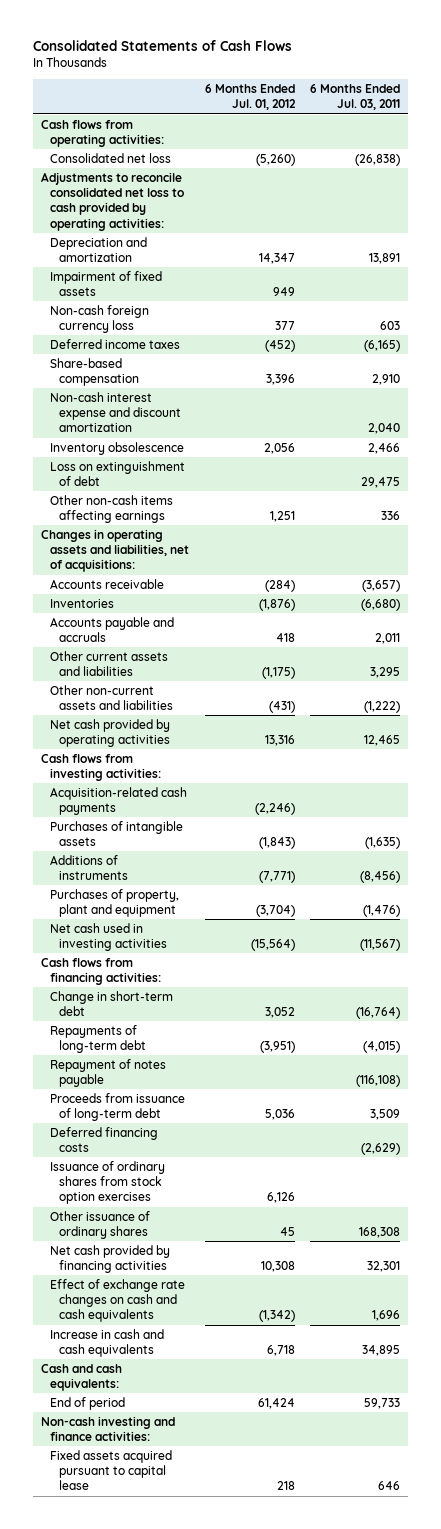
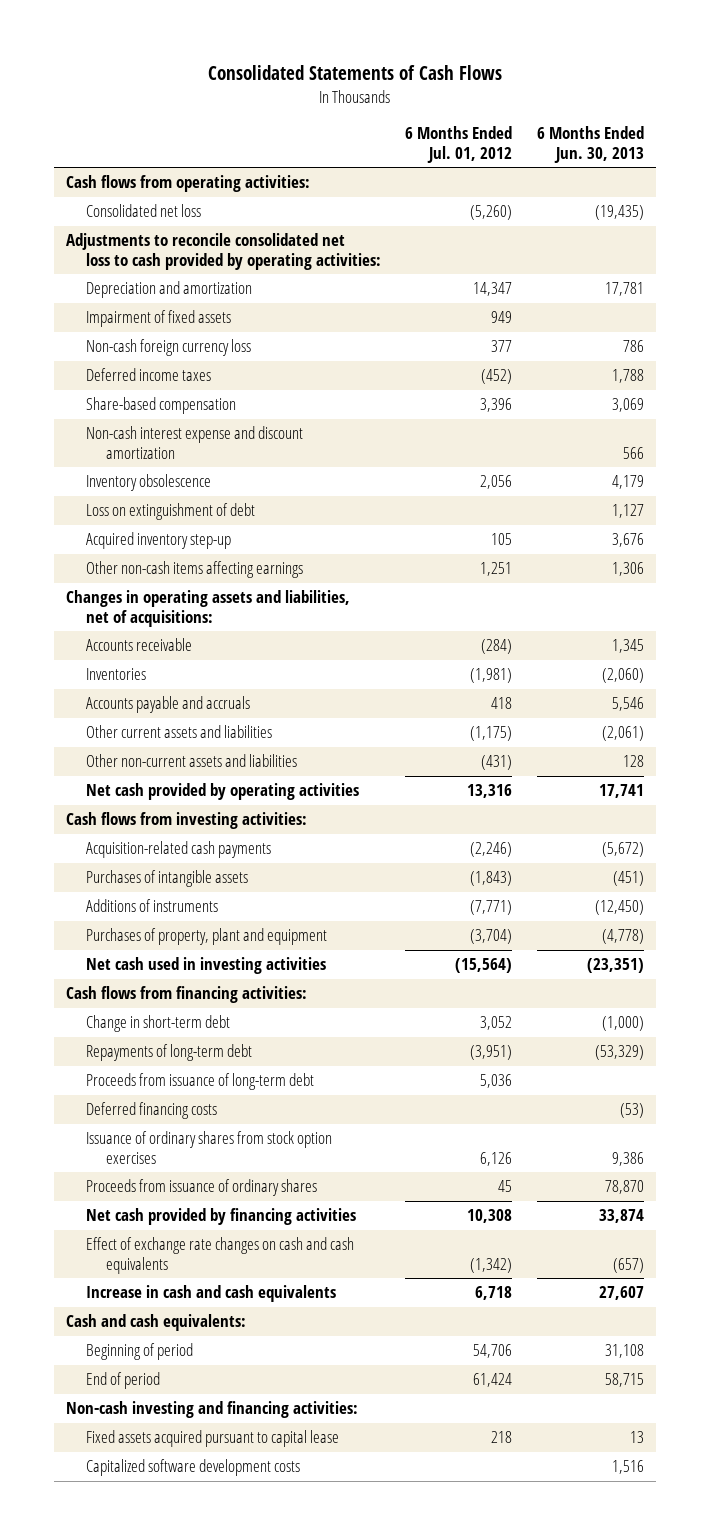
[310,83,401,111] 6 Months Ended Jul. 03, 2011 -> none
none -> [536,126,644,163] 6 Months Ended Jun. 30, 2013
none -> [86,532,232,550] Acquired inventory step-up
[258,598,295,611] (1,876) -> [470,668,513,684] (1,981)
[49,1058,166,1088] Repayment of notes payable -> none
[49,1210,150,1240] Other issuance of ordinary shares -> [86,1179,318,1197] Proceeds from issuance of ordinary shares
none -> [86,1343,194,1361] Beginning of period
[40,1415,175,1442] Non-cash investing and finance activities: -> [66,1401,359,1419] Non-cash investing and financing activities:
none -> [86,1459,301,1477] Capitalized software development costs

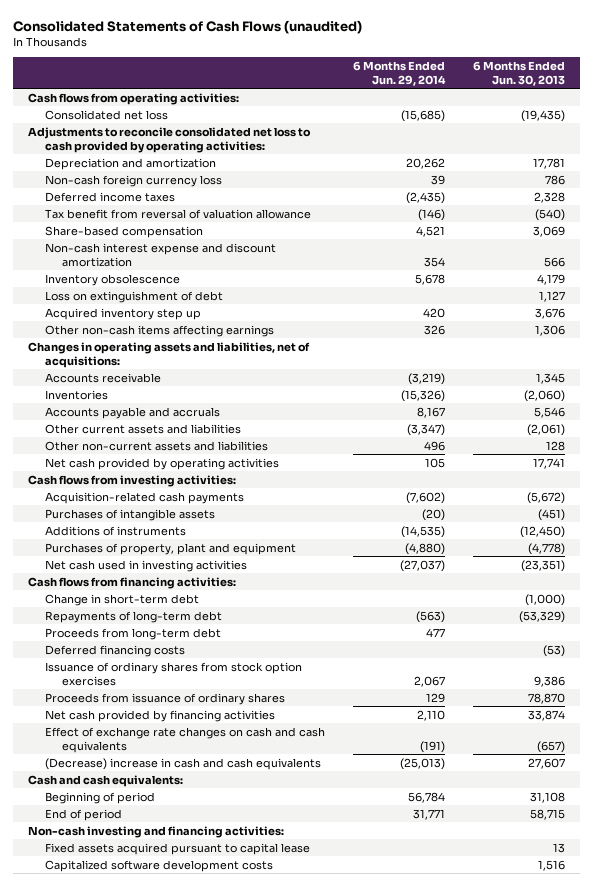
[208,65,503,81] Consolidated Statements of Cash Flows -> [13,19,363,34] Consolidated Statements of Cash Flows (unaudited)
[405,126,513,163] 6 Months Ended Jul. 01, 2012 -> none
none -> [353,60,447,86] 6 Months Ended Jun. 29, 2014
[86,310,232,328] Impairment of fixed assets -> none
[611,369,644,384] 1,788 -> [534,191,566,203] 2,328
none -> [44,208,311,219] Tax benefit from reversal of valuation allowance
[86,532,232,550] Acquired inventory step-up -> [44,307,201,320] Acquired inventory step up
[86,1073,315,1091] Proceeds from issuance of long-term debt -> [44,627,221,640] Proceeds from long-term debt
[86,1285,337,1303] Increase in cash and cash equivalents -> [44,757,321,770] (Decrease) increase in cash and cash equivalents

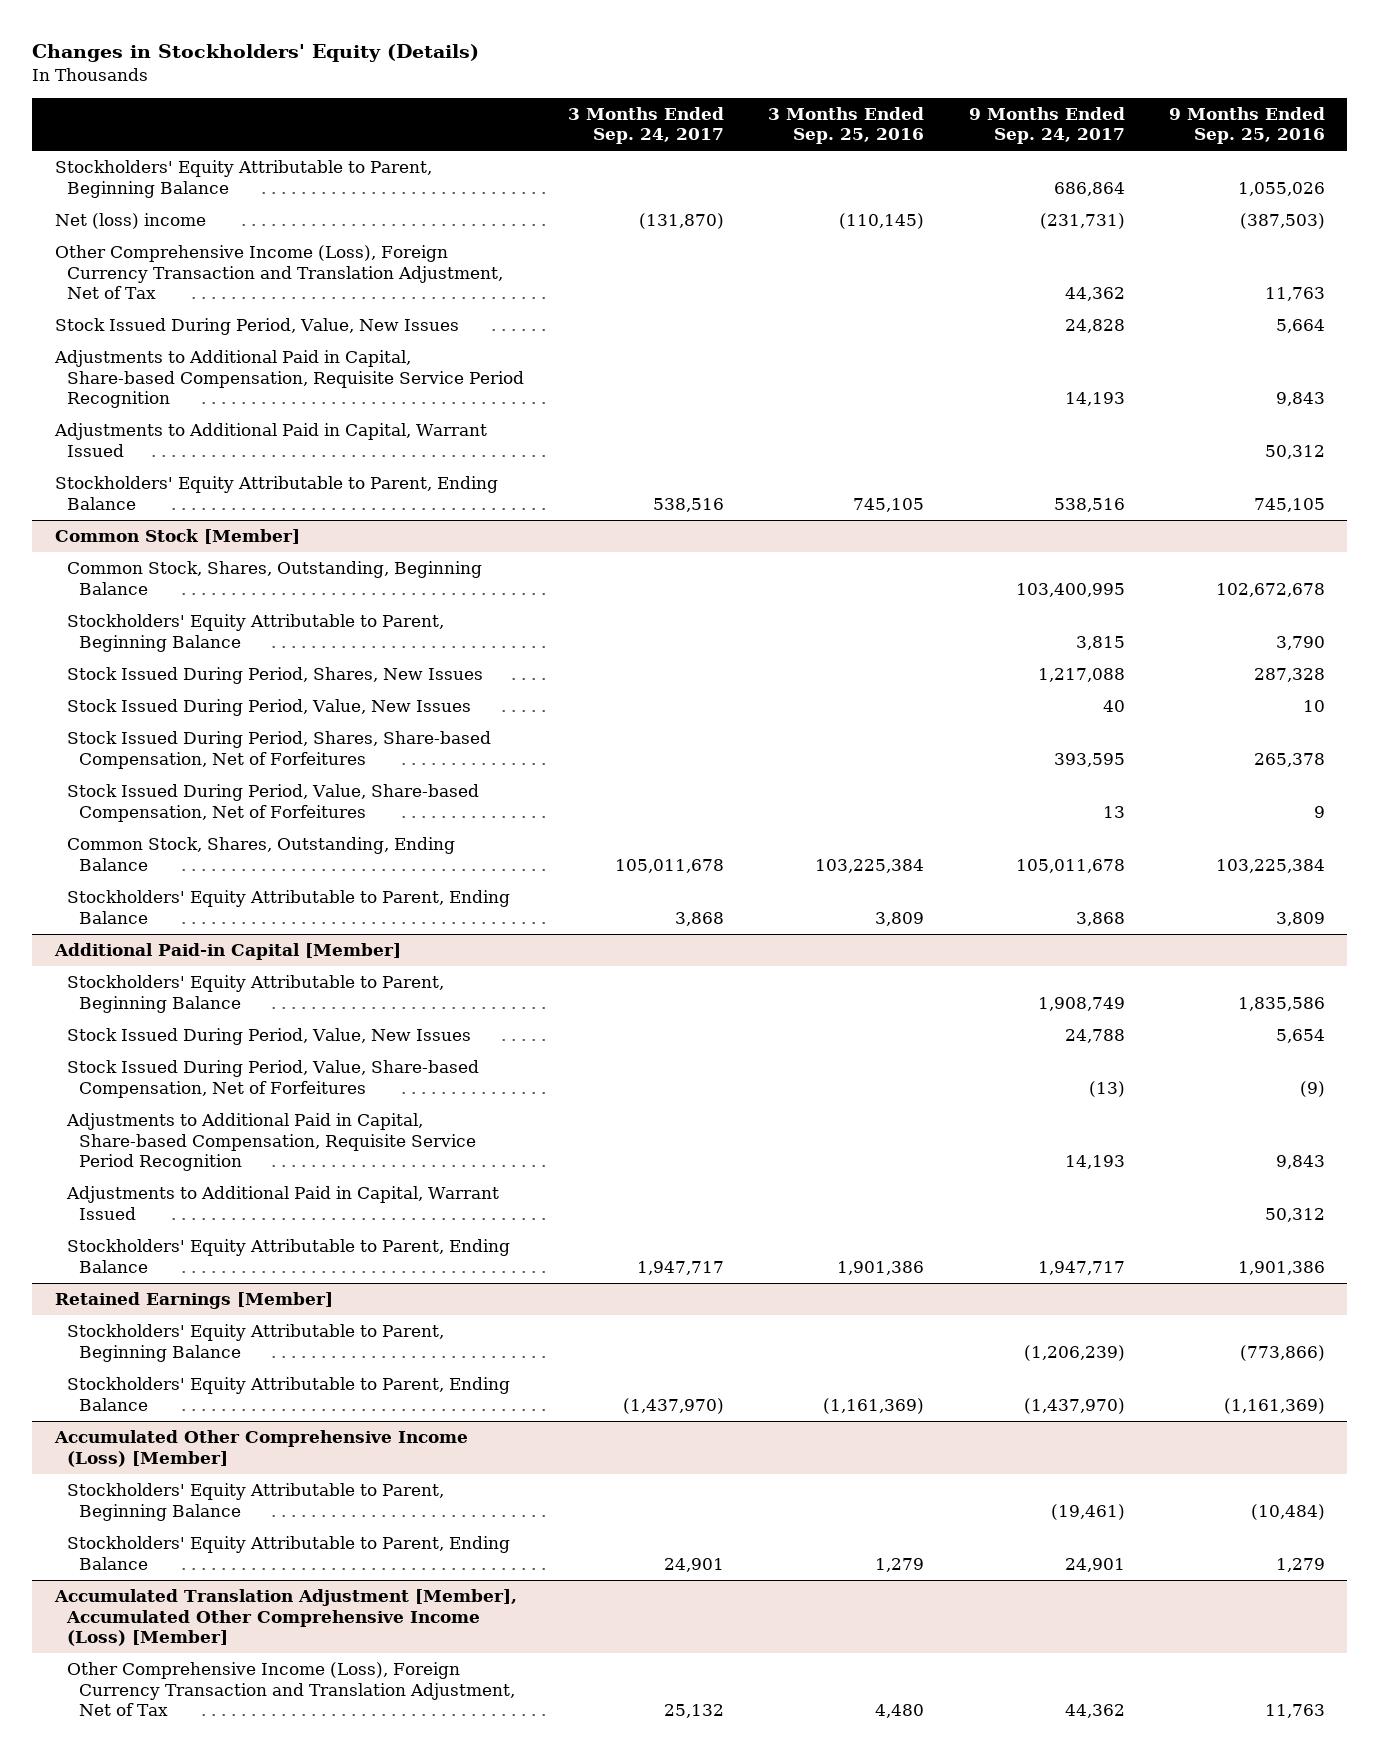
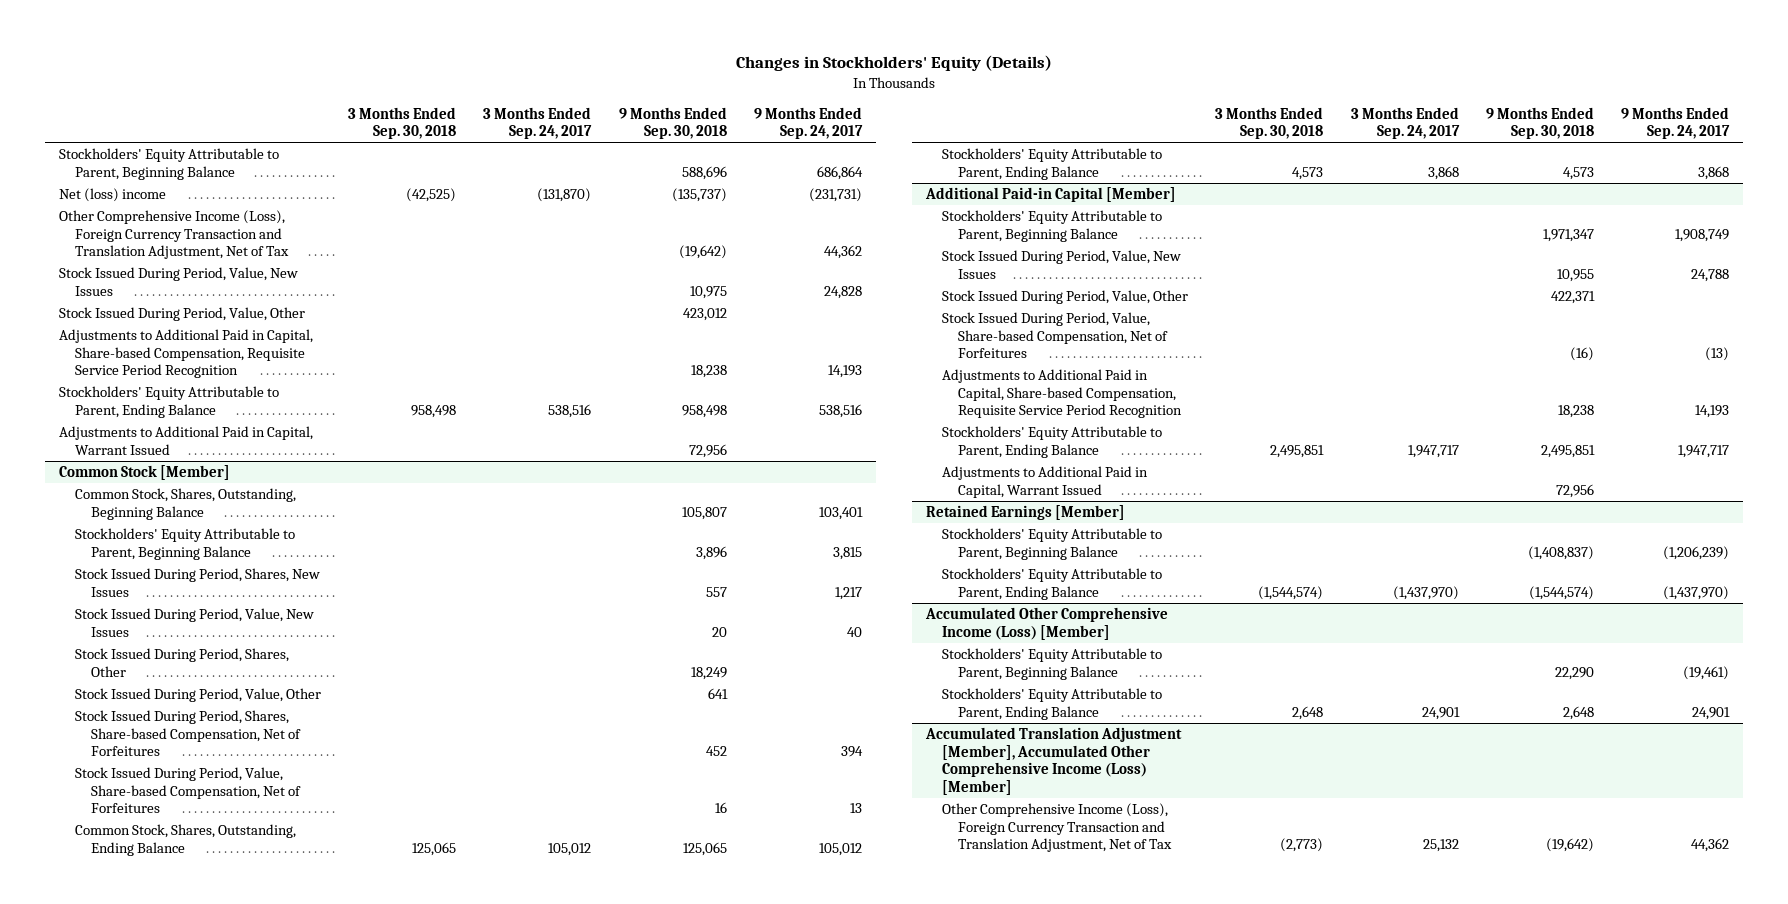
[768,106,925,145] 3 Months Ended Sep. 25, 2016 -> none
[1169,106,1326,145] 9 Months Ended Sep. 25, 2016 -> none
none -> [348,106,457,140] 3 Months Ended Sep. 30, 2018
none -> [618,106,727,140] 9 Months Ended Sep. 30, 2018
none -> [58,307,305,322] Stock Issued During Period, Value, Other
[53,423,487,457] Adjustments to Additional Paid in Capital, Warrant Issued -> [58,426,313,455] Adjustments to Additional Paid in Capital, Warrant Issued
[1015,582,1125,597] 103,400,995 -> [819,506,864,520] 103,401
[1037,668,1125,683] 1,217,088 -> [835,586,863,600] 1,217
none -> [74,648,289,677] Stock Issued During Period, Shares, Other
none -> [74,688,321,703] Stock Issued During Period, Value, Other
[1053,752,1125,767] 393,595 -> [841,746,864,758] 394
[615,858,725,873] 105,011,678 -> [548,842,592,856] 105,012
[1015,858,1125,873] 105,011,678 -> [819,842,863,856] 105,012
none -> [941,290,1188,305] Stock Issued During Period, Value, Other
[65,1186,499,1220] Adjustments to Additional Paid in Capital, Warrant Issued -> [941,466,1148,498] Adjustments to Additional Paid in Capital, Warrant Issued

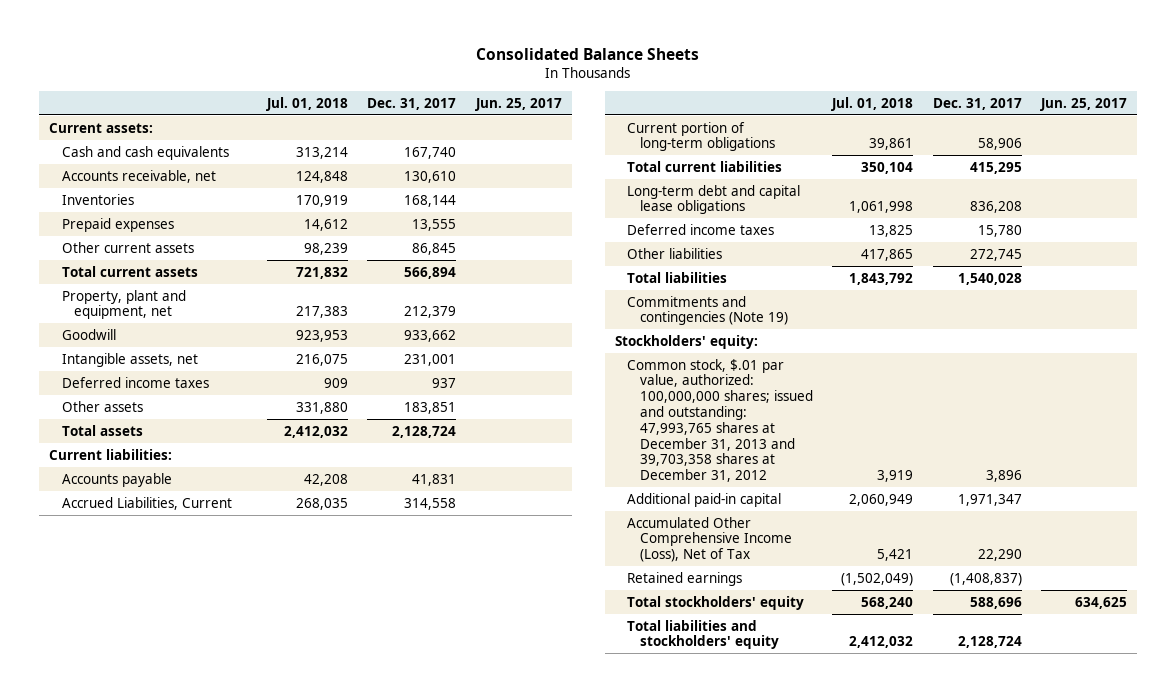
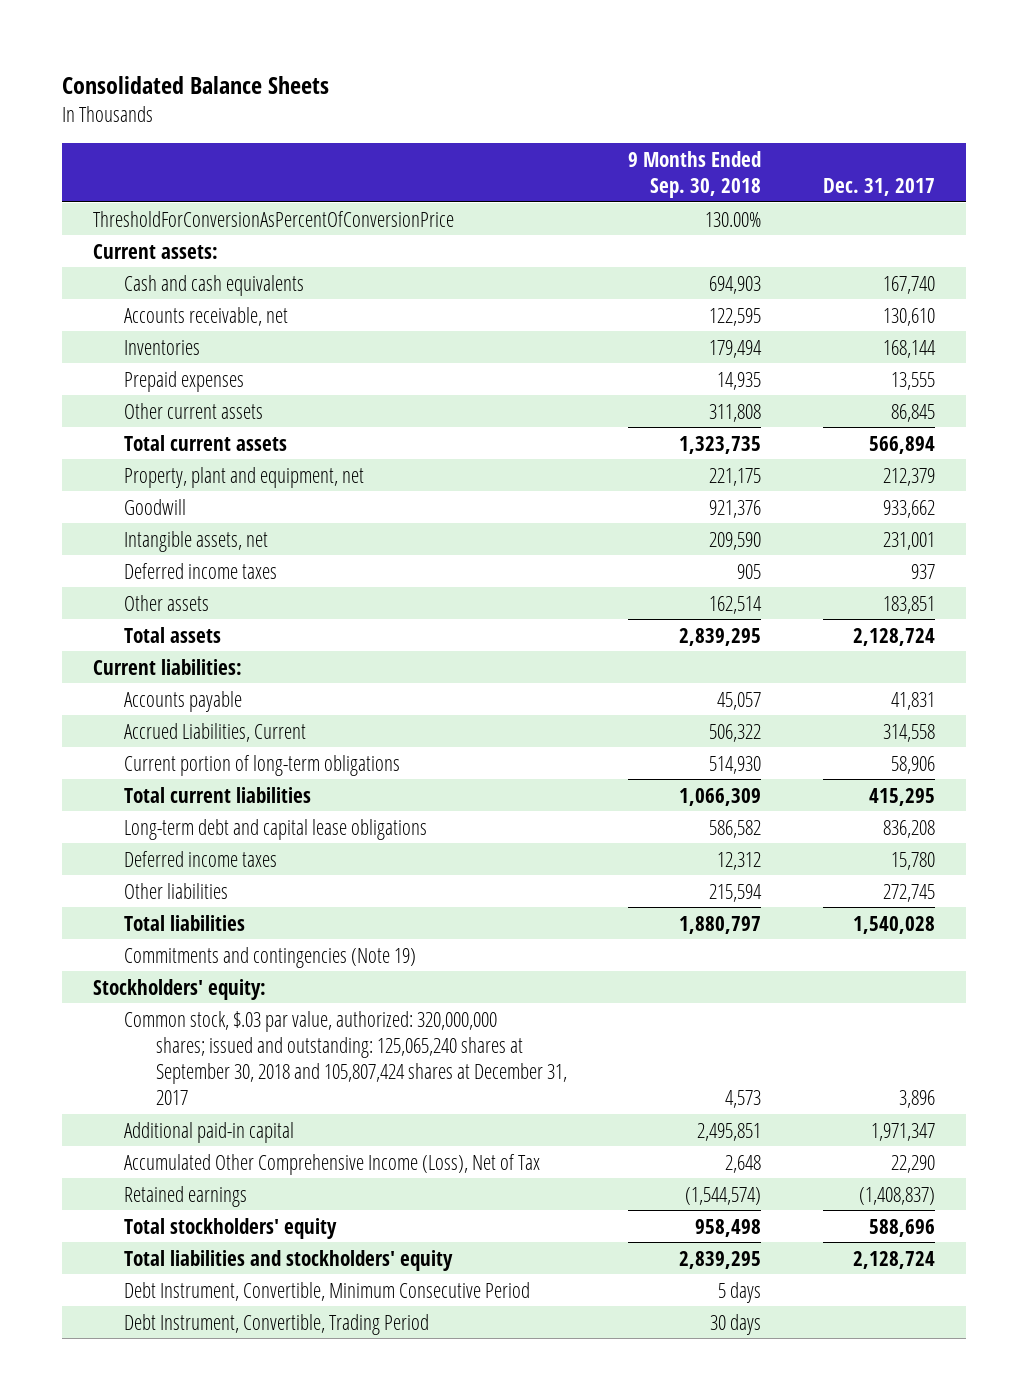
[265,96,348,111] Jul. 01, 2018 -> none
[474,97,562,111] Jun. 25, 2017 -> none
none -> [628,150,762,198] 9 Months Ended Sep. 30, 2018
none -> [93,210,455,227] ThresholdForConversionAsPercentOfConversionPrice
[627,358,813,483] Common stock, $.01 par value, authorized: 100,000,000 shares; issued and outstanding: 47,993,765 shares at December 31, 2013 and 39,703,358 shares at December 31, 2012 -> [124,1010,567,1105] Common stock, $.03 par value, authorized: 320,000,000 shares; issued and outstanding: 125,065,240 shares at September 30, 2018 and 105,807,424 shares at December 31, 2017
none -> [124,1281,531,1301] Debt Instrument, Convertible, Minimum Consecutive Period
none -> [124,1313,430,1335] Debt Instrument, Convertible, Trading Period

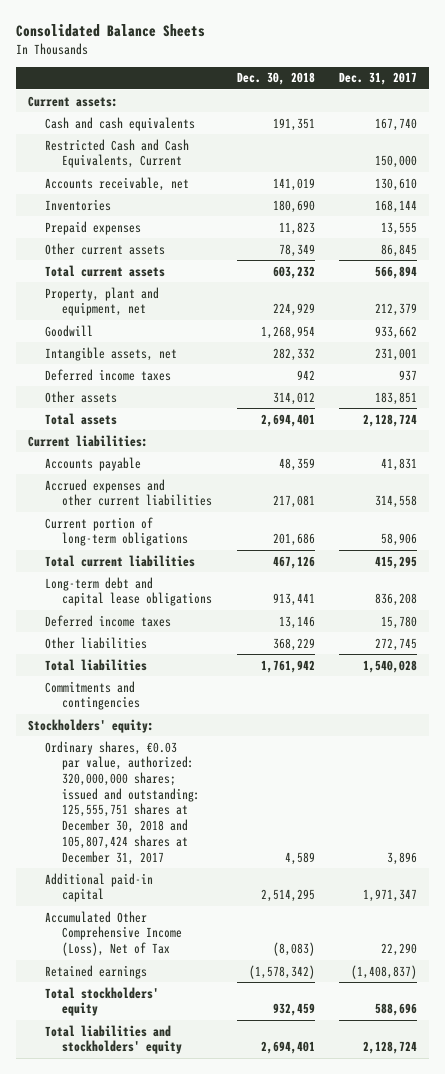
[628,150,762,198] 9 Months Ended Sep. 30, 2018 -> none
none -> [236,72,315,86] Dec. 30, 2018
[93,210,455,227] ThresholdForConversionAsPercentOfConversionPrice -> none
none -> [45,138,190,169] Restricted Cash and Cash Equivalents, Current
[124,722,307,742] Accrued Liabilities, Current -> [45,478,213,507] Accrued expenses and other current liabilities
[124,946,417,968] Commitments and contingencies (Note 19) -> [45,680,141,711] Commitments and contingencies
[124,1010,567,1105] Common stock, $.03 par value, authorized: 320,000,000 shares; issued and outstanding: 125,065,240 shares at September 30, 2018 and 105,807,424 shares at December 31, 2017 -> [45,740,201,865] Ordinary shares, €0.03 par value, authorized: 320,000,000 shares; issued and outstanding: 125,555,751 shares at December 30, 2018 and 105,807,424 shares at December 31, 2017
[124,1281,531,1301] Debt Instrument, Convertible, Minimum Consecutive Period -> none
[124,1313,430,1335] Debt Instrument, Convertible, Trading Period -> none

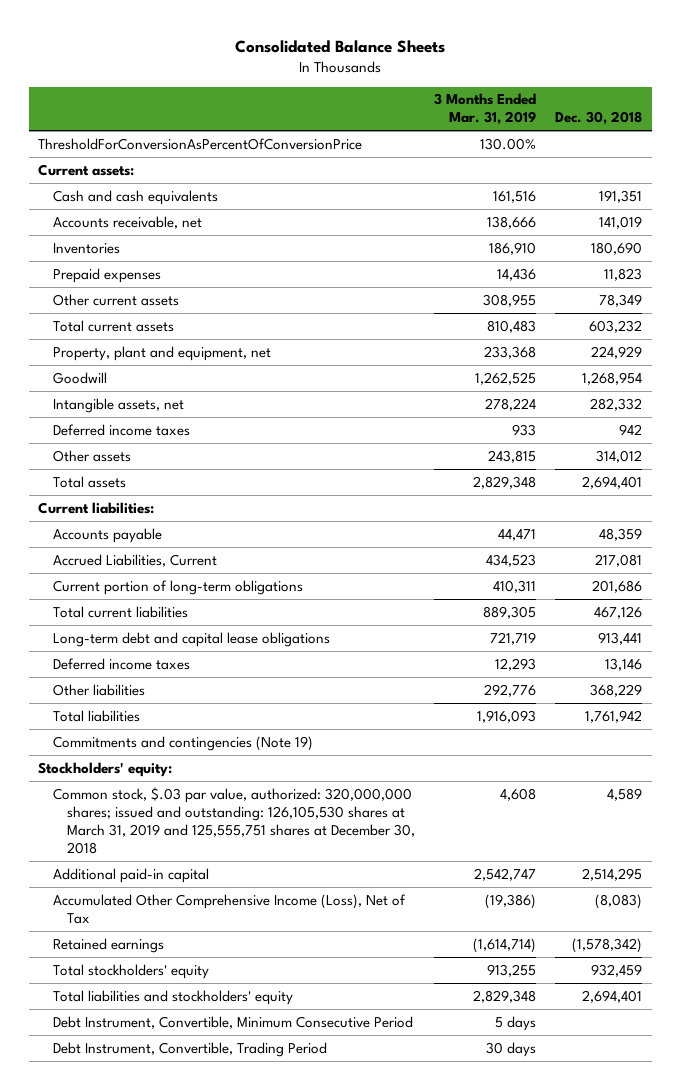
[339,72,418,86] Dec. 31, 2017 -> none
none -> [434,93,537,126] 3 Months Ended Mar. 31, 2019
none -> [38,137,363,150] ThresholdForConversionAsPercentOfConversionPrice
[45,138,190,169] Restricted Cash and Cash Equivalents, Current -> none
[45,478,213,507] Accrued expenses and other current liabilities -> [52,553,217,567] Accrued Liabilities, Current
[45,680,141,711] Commitments and contingencies -> [52,735,313,751] Commitments and contingencies (Note 19)
[45,740,201,865] Ordinary shares, €0.03 par value, authorized: 320,000,000 shares; issued and outstanding: 125,555,751 shares at December 30, 2018 and 105,807,424 shares at December 31, 2017 -> [52,786,415,855] Common stock, $.03 par value, authorized: 320,000,000 shares; issued and outstanding: 126,105,530 shares at March 31, 2019 and 125,555,751 shares at December 30, 2018
none -> [52,1015,413,1029] Debt Instrument, Convertible, Minimum Consecutive Period
none -> [52,1041,327,1057] Debt Instrument, Convertible, Trading Period

